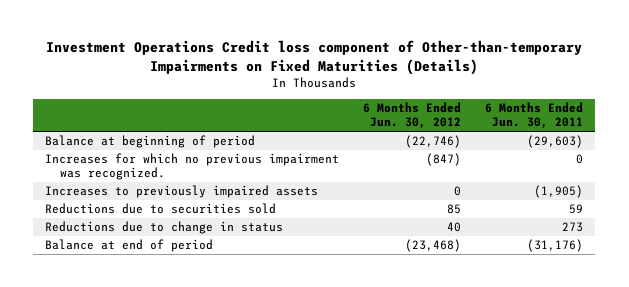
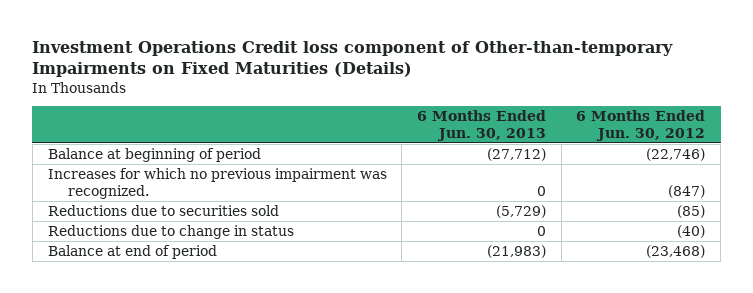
[485,102,584,130] 6 Months Ended Jun. 30, 2011 -> none
none -> [417,109,547,141] 6 Months Ended Jun. 30, 2013
[45,185,319,199] Increases to previously impaired assets -> none
[447,204,462,215] 85 -> [677,204,706,218] (85)
[447,222,462,233] 40 -> [677,224,706,238] (40)

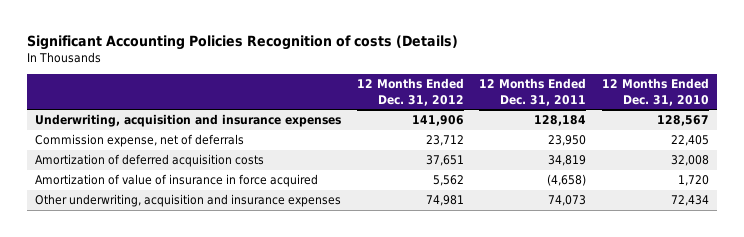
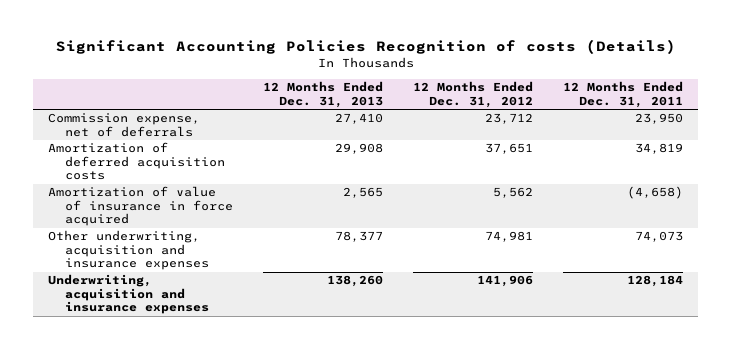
[602,78,710,106] 12 Months Ended Dec. 31, 2010 -> none
none -> [262,81,383,108] 12 Months Ended Dec. 31, 2013
[35,114,342,128] Underwriting, acquisition and insurance expenses -> [48,274,209,315] Underwriting, acquisition and insurance expenses

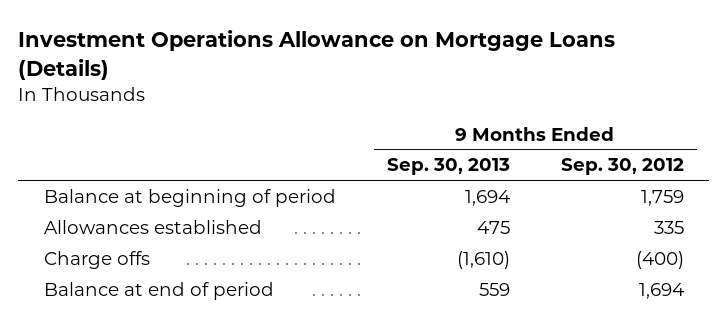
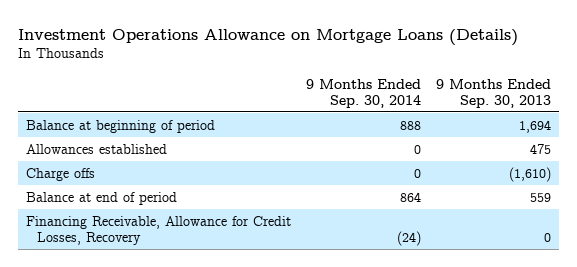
[560,158,684,176] Sep. 30, 2012 -> none
none -> [306,78,422,108] 9 Months Ended Sep. 30, 2014
none -> [25,215,291,245] Financing Receivable, Allowance for Credit Losses, Recovery

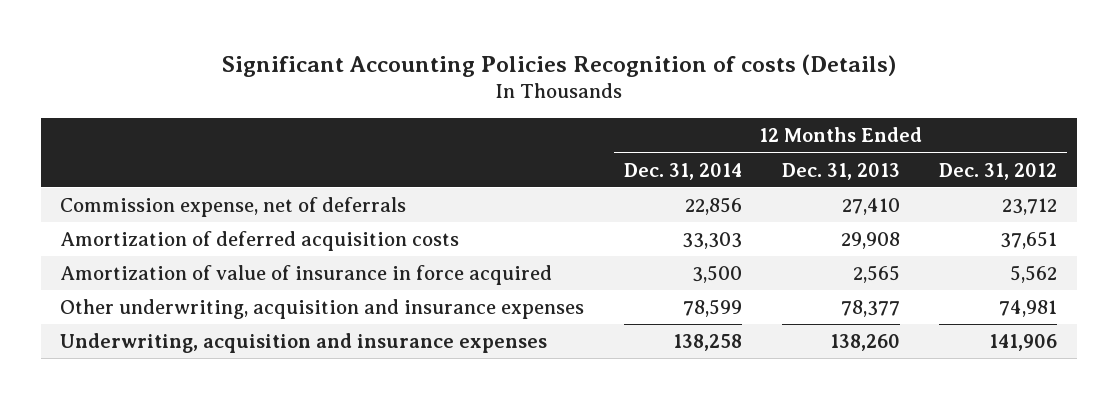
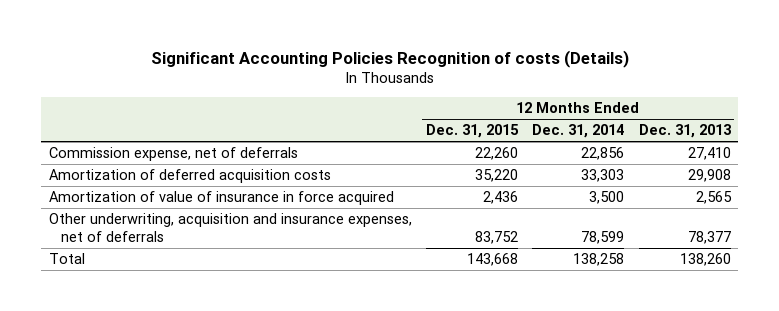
[939,162,1058,180] Dec. 31, 2012 -> none
none -> [425,124,519,139] Dec. 31, 2015
[60,299,585,320] Other underwriting, acquisition and insurance expenses -> [48,213,412,243] Other underwriting, acquisition and insurance expenses, net of deferrals
[60,333,548,354] Underwriting, acquisition and insurance expenses -> [48,253,85,265] Total

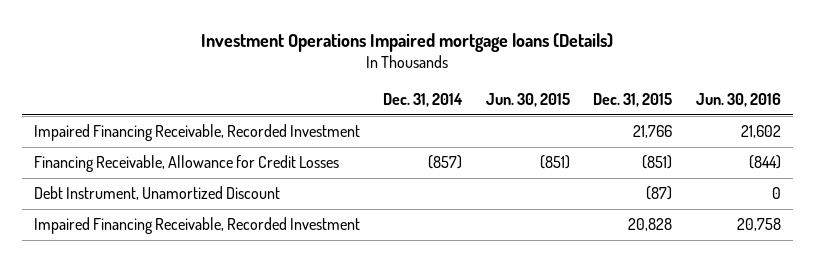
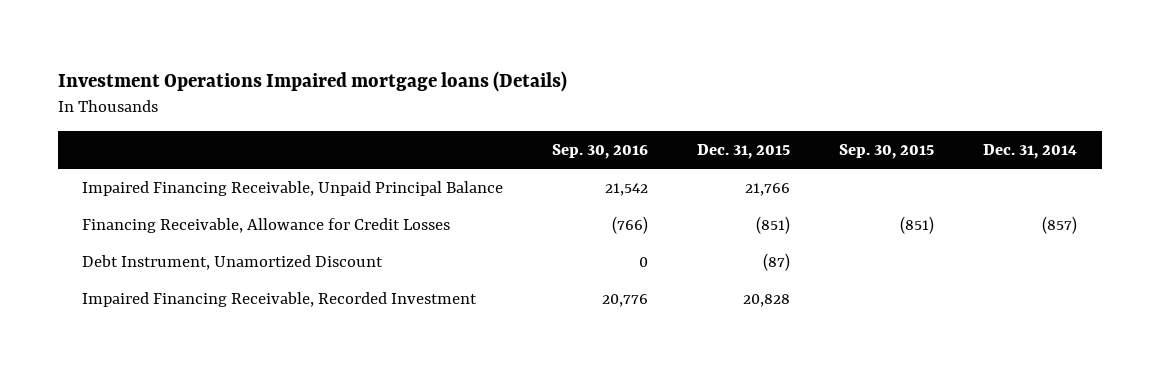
[485,93,570,108] Jun. 30, 2015 -> none
[695,93,781,108] Jun. 30, 2016 -> none
none -> [552,144,649,160] Sep. 30, 2016
none -> [839,144,935,160] Sep. 30, 2015
[33,124,360,142] Impaired Financing Receivable, Recorded Investment -> [82,180,504,196] Impaired Financing Receivable, Unpaid Principal Balance

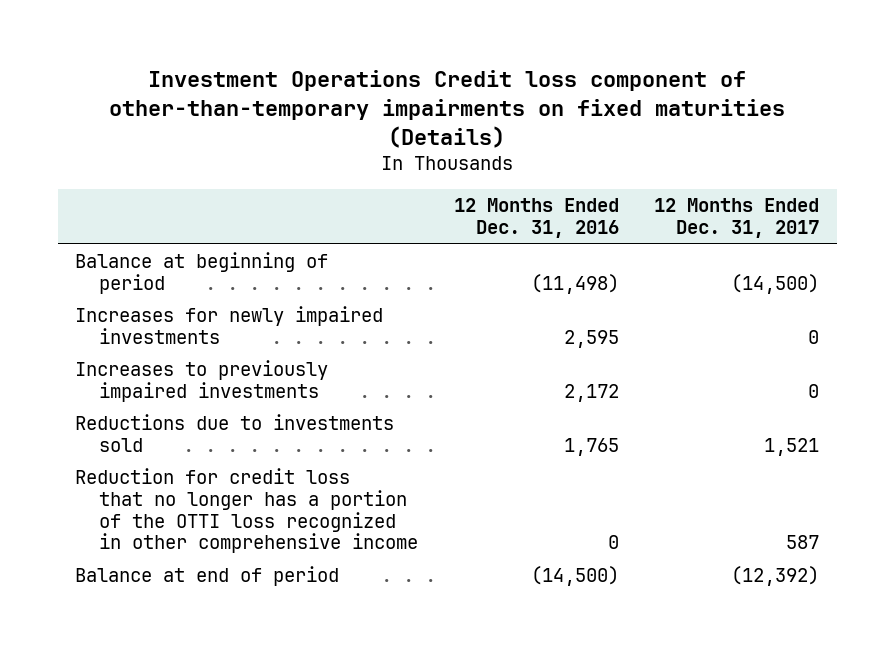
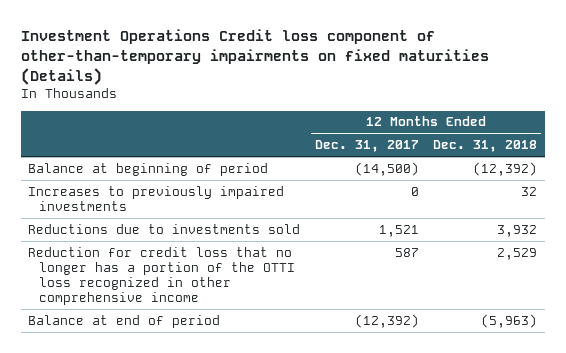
[453,198,619,239] 12 Months Ended Dec. 31, 2016 -> none
none -> [433,140,538,153] Dec. 31, 2018
[75,306,384,344] Increases for newly impaired investments -> none

